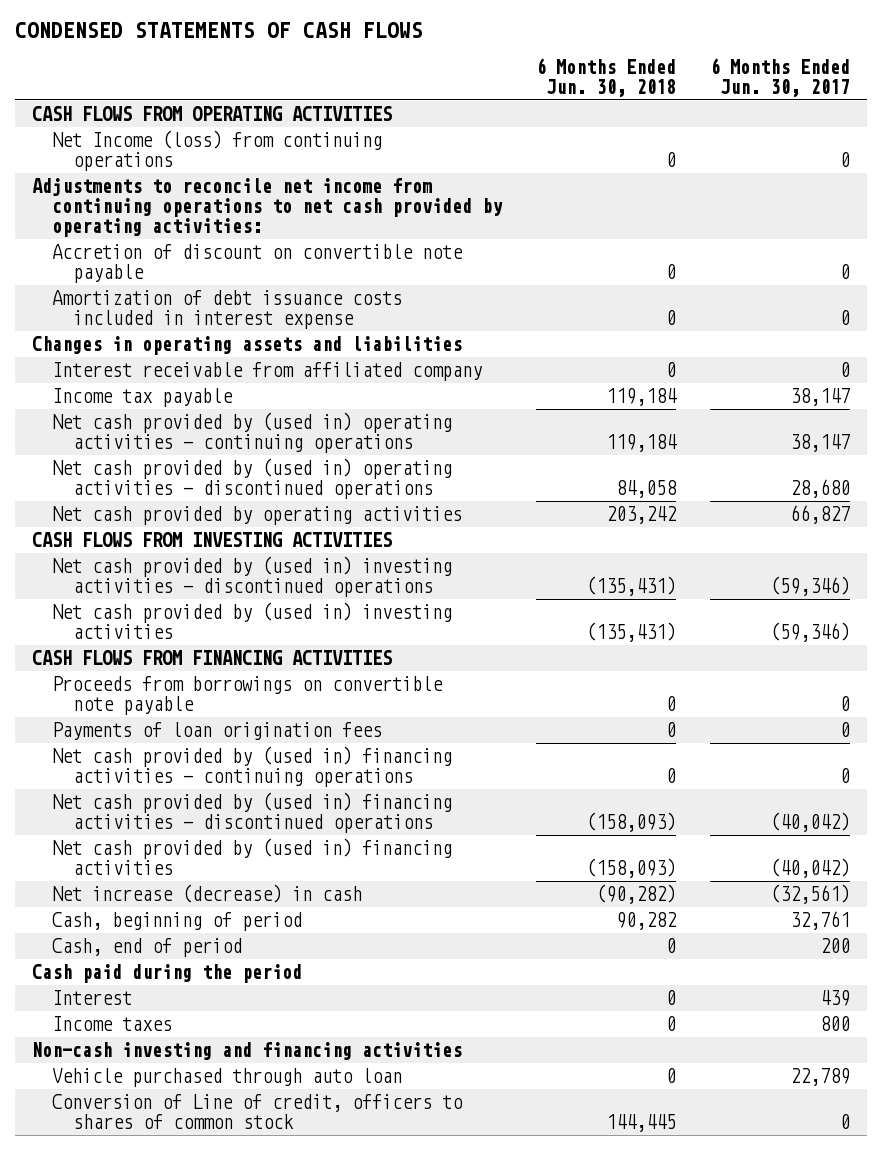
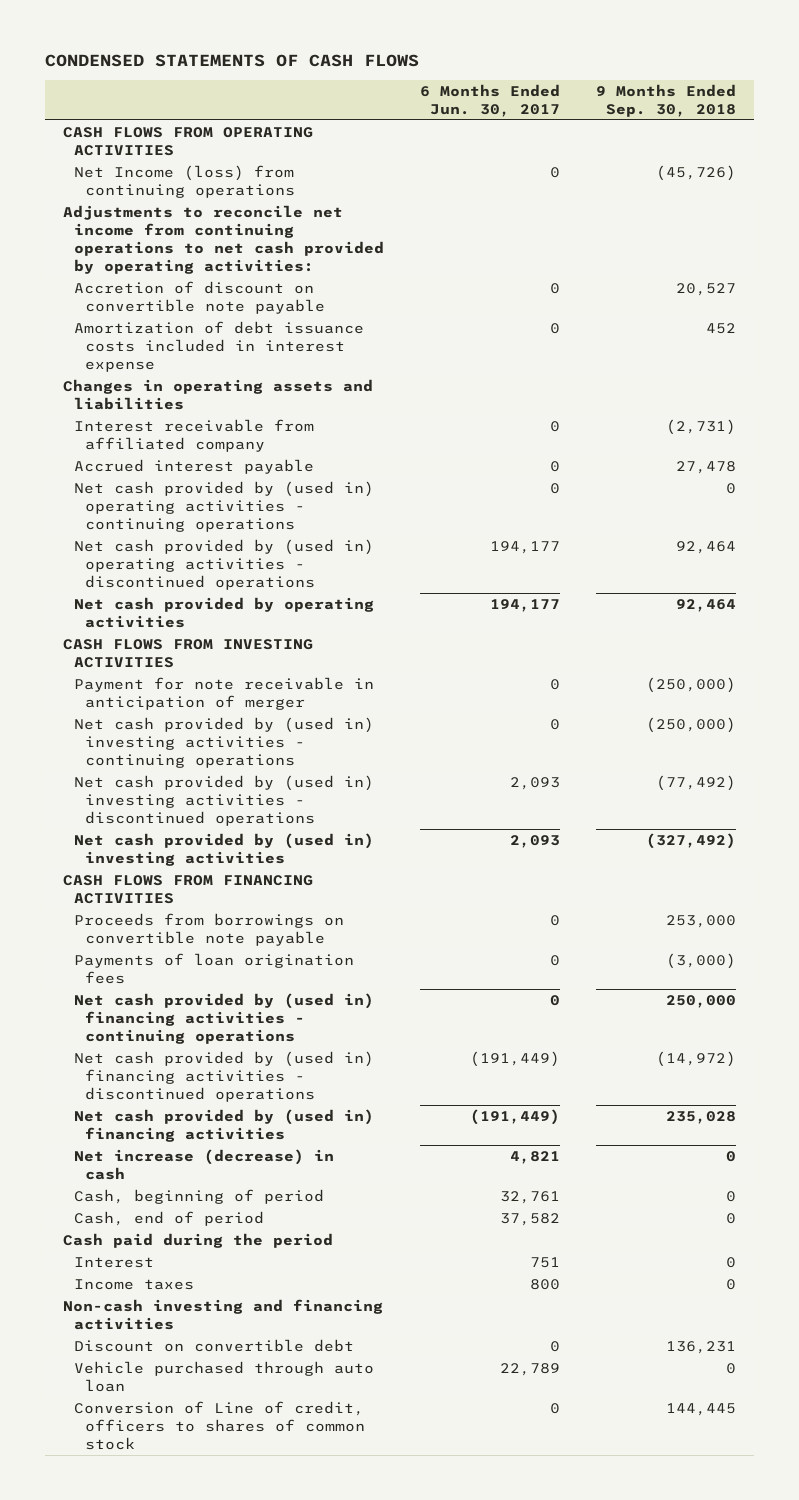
[536,57,677,97] 6 Months Ended Jun. 30, 2018 -> none
none -> [595,83,736,117] 9 Months Ended Sep. 30, 2018
[52,388,234,408] Income tax payable -> none
none -> [73,458,314,474] Accrued interest payable
[790,434,851,453] 38,147 -> [549,482,560,494] 0
[790,479,851,499] 28,680 -> [489,540,560,554] 194,177
[790,505,851,525] 66,827 -> [489,598,560,612] 194,177
none -> [73,676,374,710] Payment for note receivable in anticipation of merger
none -> [73,716,374,768] Net cash provided by (used in) investing activities - continuing operations
[770,576,851,597] (59,346) -> [509,776,560,790] 2,093
[770,622,851,643] (59,346) -> [509,834,560,848] 2,093
[770,812,851,833] (40,042) -> [469,1050,560,1067] (191,449)
[770,858,851,879] (40,042) -> [469,1108,560,1125] (191,449)
[770,884,851,905] (32,561) -> [509,1150,560,1164] 4,821
[820,938,851,954] 200 -> [499,1212,560,1226] 37,582
[820,990,851,1007] 439 -> [529,1256,560,1268] 751
none -> [73,1338,354,1352] Discount on convertible debt

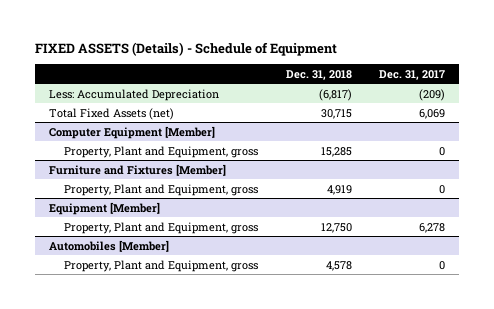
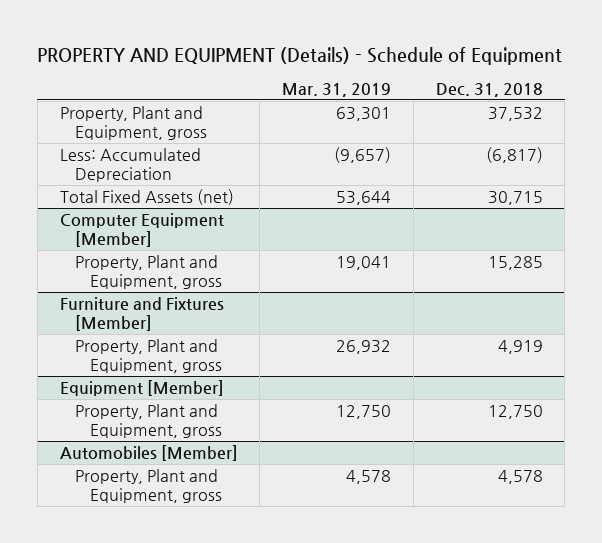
[35,41,338,56] FIXED ASSETS (Details) - Schedule of Equipment -> [37,47,563,66] PROPERTY AND EQUIPMENT (Details) - Schedule of Equipment
[379,69,446,80] Dec. 31, 2017 -> none
none -> [282,82,392,97] Mar. 31, 2019
none -> [59,105,207,140] Property, Plant and Equipment, gross

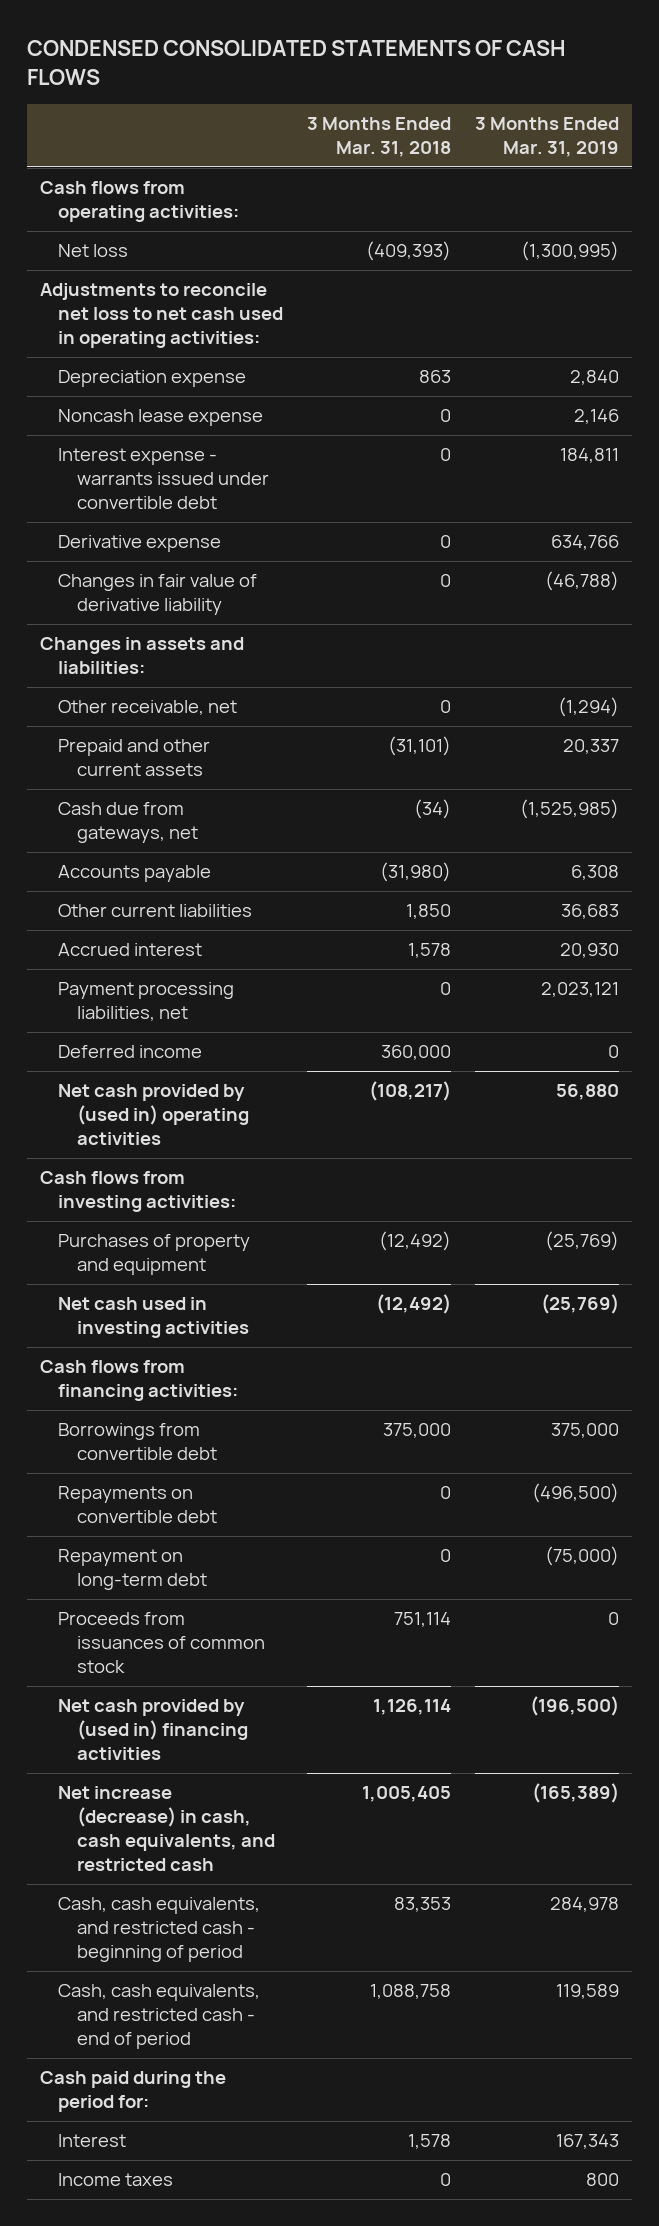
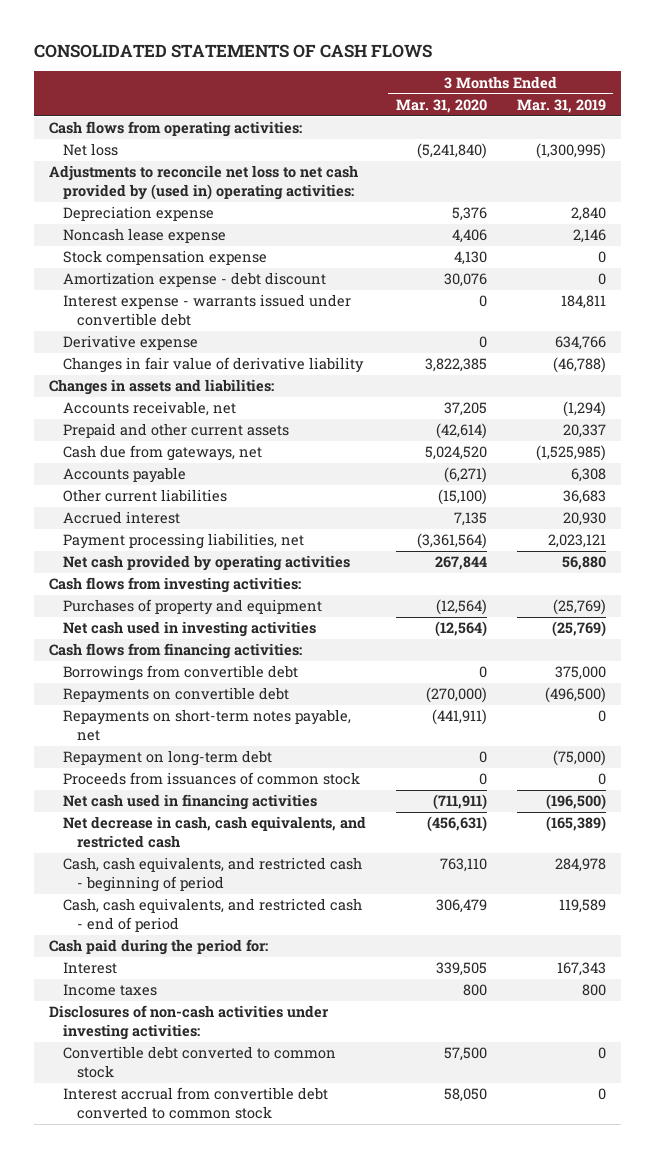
[27,40,567,86] CONDENSED CONSOLIDATED STATEMENTS OF CASH FLOWS -> [33,43,432,58] CONSOLIDATED STATEMENTS OF CASH FLOWS
[307,117,452,158] 3 Months Ended Mar. 31, 2018 -> none
none -> [395,98,487,113] Mar. 31, 2020
[39,283,284,349] Adjustments to reconcile net loss to net cash used in operating activities: -> [48,165,358,201] Adjustments to reconcile net loss to net cash provided by (used in) operating activities:
none -> [62,250,267,266] Stock compensation expense
none -> [62,272,326,288] Amortization expense - debt discount
[58,700,238,716] Other receivable, net -> [62,401,236,417] Accounts receivable, net
[58,1045,203,1059] Deferred income -> none
[58,1084,249,1146] Net cash provided by (used in) operating activities -> [62,555,350,572] Net cash provided by operating activities
none -> [62,709,351,742] Repayments on short-term notes payable, net
[58,1699,248,1761] Net cash provided by (used in) financing activities -> [62,794,317,811] Net cash used in financing activities
[58,1786,275,1872] Net increase (decrease) in cash, cash equivalents, and restricted cash -> [62,816,366,849] Net decrease in cash, cash equivalents, and restricted cash
none -> [48,1005,329,1041] Disclosures of non-cash activities under investing activities:
none -> [62,1046,336,1079] Convertible debt converted to common stock
none -> [62,1087,328,1120] Interest accrual from convertible debt converted to common stock

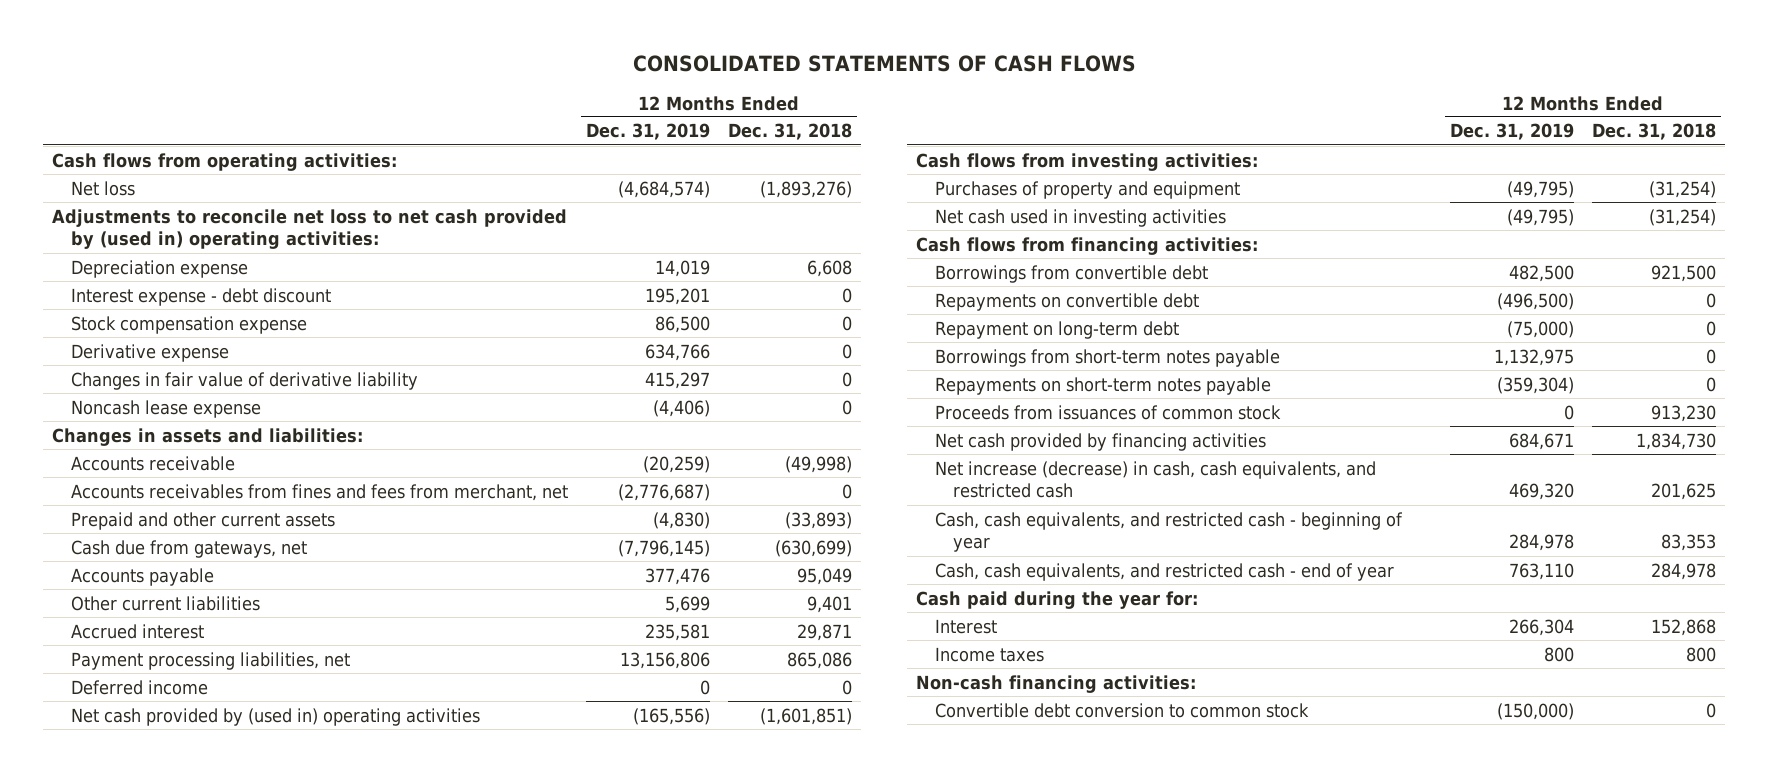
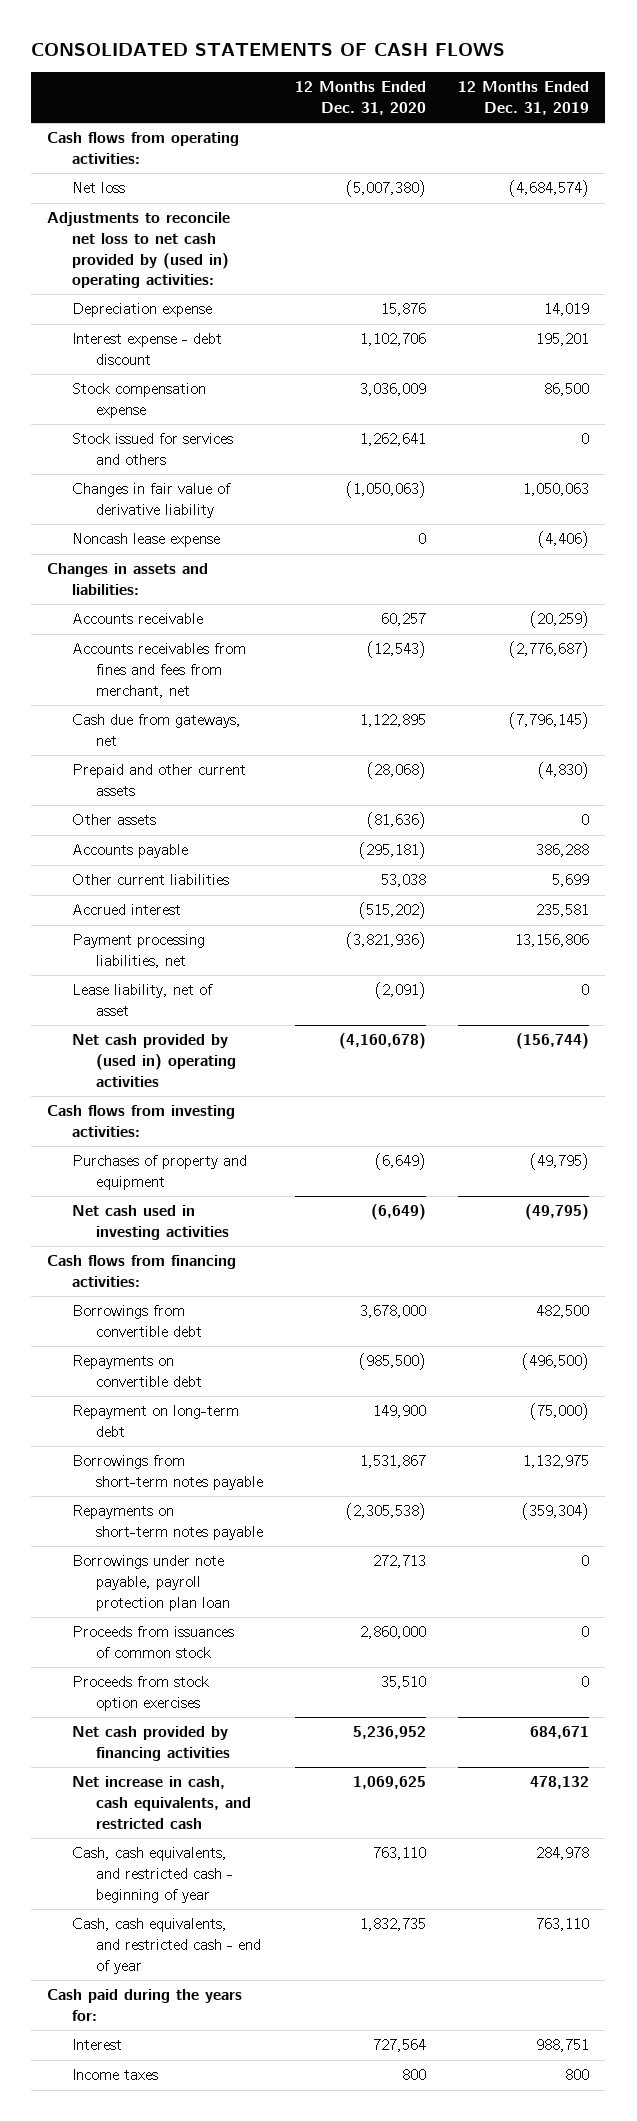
[727,123,852,141] Dec. 31, 2018 -> none
none -> [295,81,427,115] 12 Months Ended Dec. 31, 2020
[70,343,229,362] Derivative expense -> none
none -> [71,433,233,465] Stock issued for services and others
[644,371,710,389] 415,297 -> [523,483,590,497] 1,050,063
[70,511,335,530] Prepaid and other current assets -> [71,764,246,796] Prepaid and other current assets
none -> [71,814,156,826] Other assets
[644,567,710,585] 377,476 -> [536,844,590,858] 386,288
[70,679,208,695] Deferred income -> none
none -> [71,984,213,1016] Lease liability, net of asset
[632,707,710,725] (165,556) -> [516,1033,590,1050] (156,744)
none -> [71,1555,231,1611] Borrowings under note payable, payroll protection plan loan
none -> [71,1676,209,1711] Proceeds from stock option exercises
[934,460,1376,499] Net increase (decrease) in cash, cash equivalents, and restricted cash -> [71,1776,252,1829] Net increase in cash, cash equivalents, and restricted cash
[1508,483,1574,501] 469,320 -> [530,1776,590,1790] 478,132
[915,590,1198,609] Cash paid during the year for: -> [47,1989,243,2021] Cash paid during the years for:
[1508,618,1574,636] 266,304 -> [536,2039,590,2053] 988,751
[915,674,1196,693] Non-cash financing activities: -> none
[934,702,1309,718] Convertible debt conversion to common stock -> none

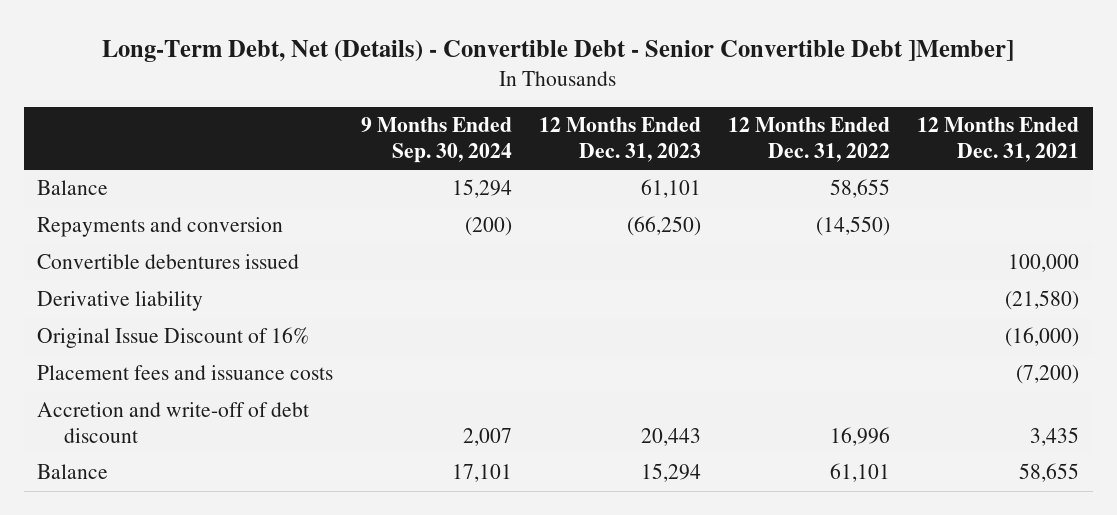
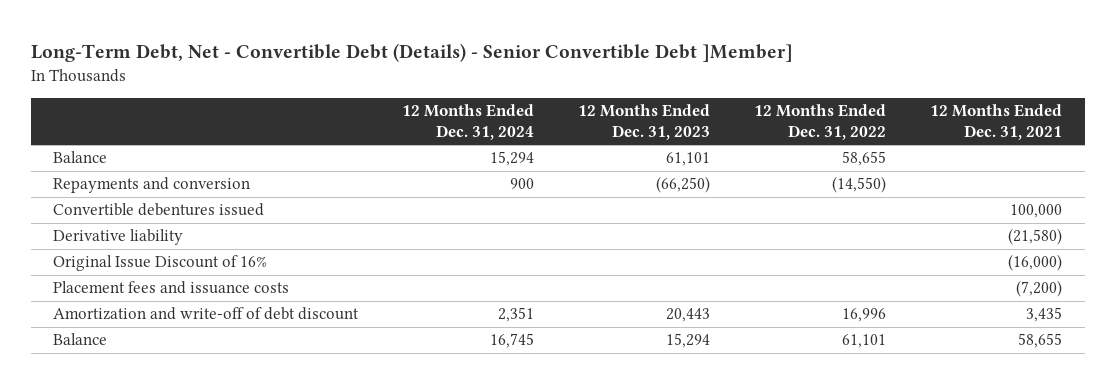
[102,39,1015,62] Long-Term Debt, Net (Details) - Convertible Debt - Senior Convertible Debt ]Member] -> [31,42,794,62] Long-Term Debt, Net - Convertible Debt (Details) - Senior Convertible Debt ]Member]
[360,117,512,163] 9 Months Ended Sep. 30, 2024 -> none
none -> [402,103,535,140] 12 Months Ended Dec. 31, 2024
[37,402,310,443] Accretion and write-off of debt discount -> [53,307,360,321] Amortization and write-off of debt discount

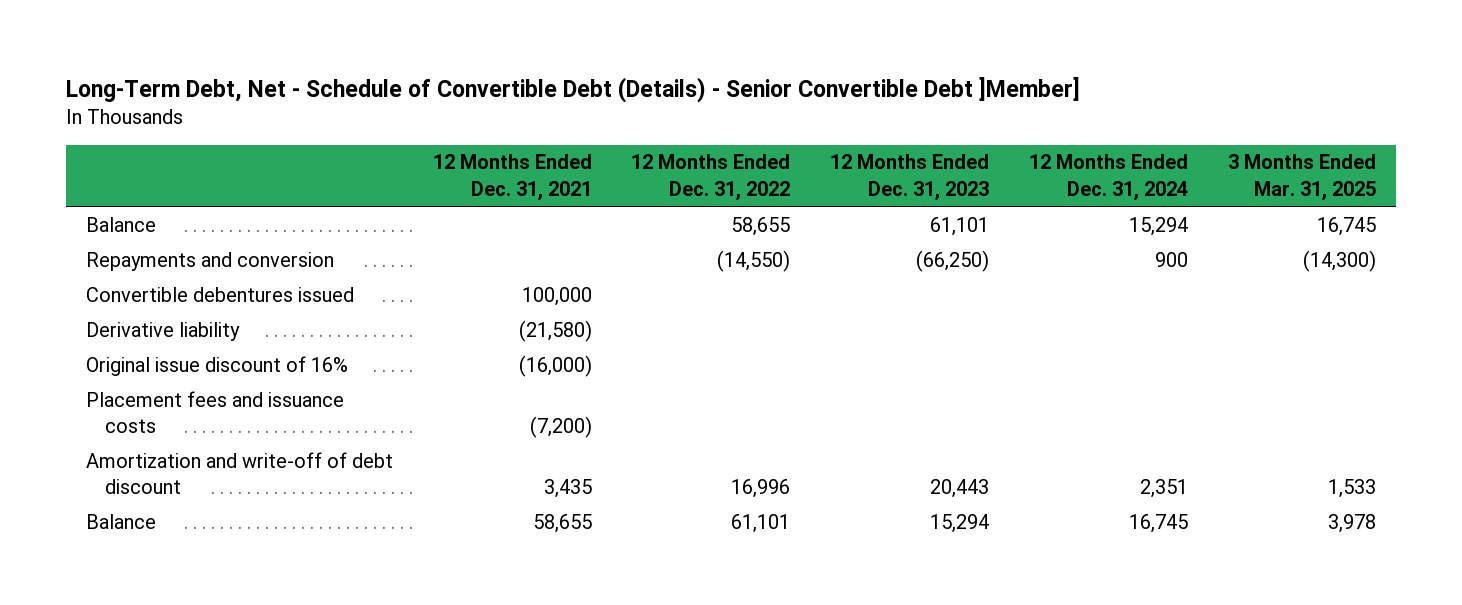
[31,42,794,62] Long-Term Debt, Net - Convertible Debt (Details) - Senior Convertible Debt ]Member] -> [65,77,1080,104] Long-Term Debt, Net - Schedule of Convertible Debt (Details) - Senior Convertible Debt ]Member]
none -> [1227,154,1376,201] 3 Months Ended Mar. 31, 2025
[53,255,268,272] Original Issue Discount of 16% -> [85,355,348,376] Original issue discount of 16%

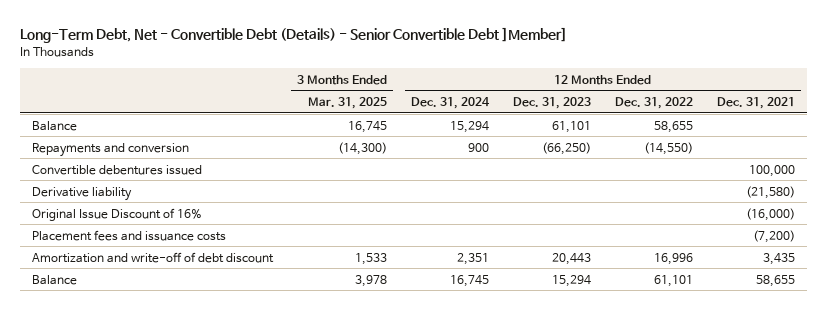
[65,77,1080,104] Long-Term Debt, Net - Schedule of Convertible Debt (Details) - Senior Convertible Debt ]Member] -> [20,27,568,44] Long-Term Debt, Net - Convertible Debt (Details) - Senior Convertible Debt ]Member]
[85,355,348,376] Original issue discount of 16% -> [32,207,203,221] Original Issue Discount of 16%

